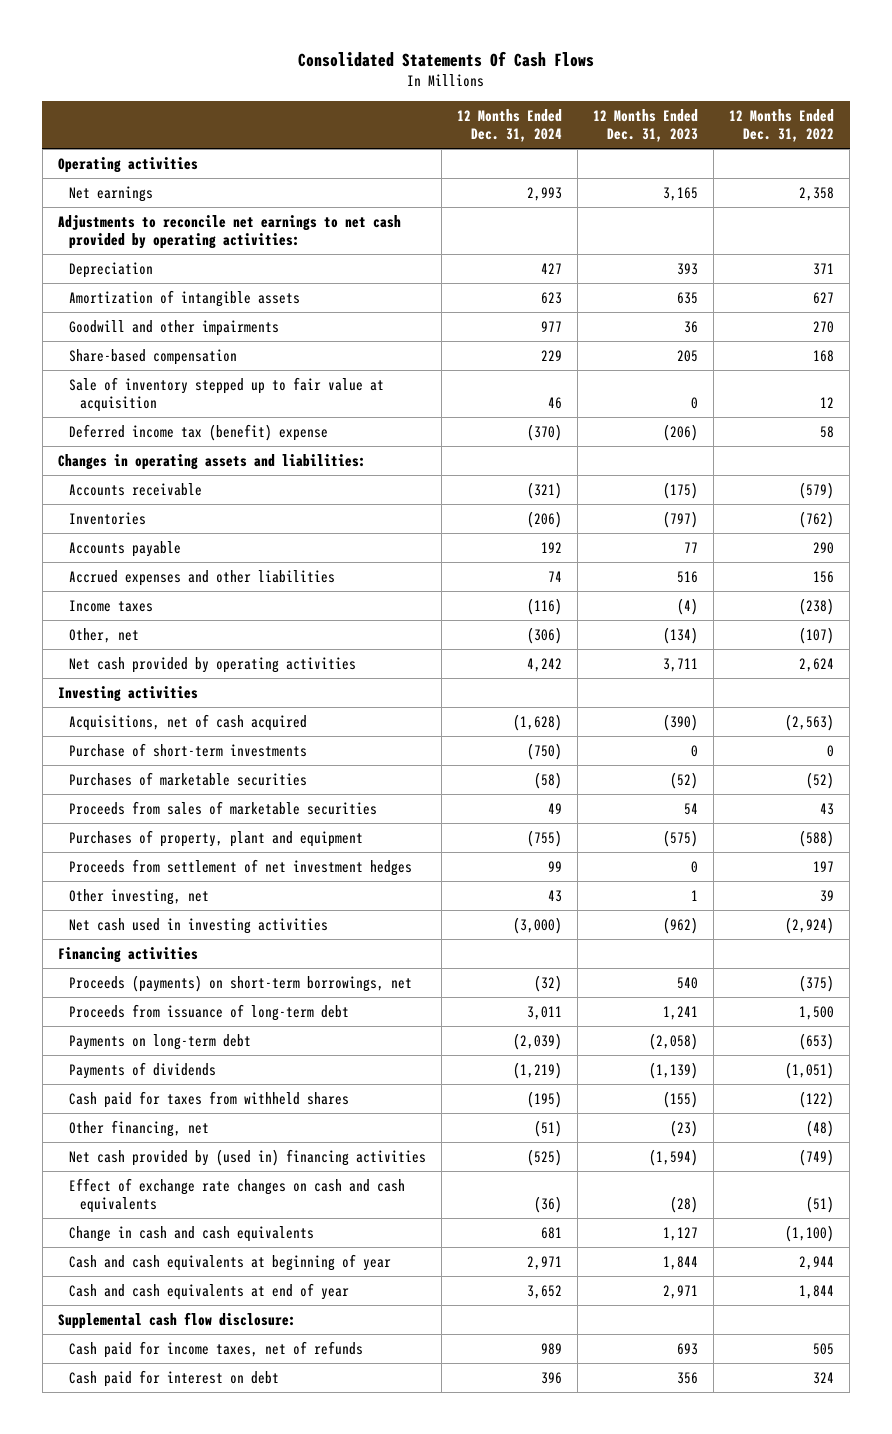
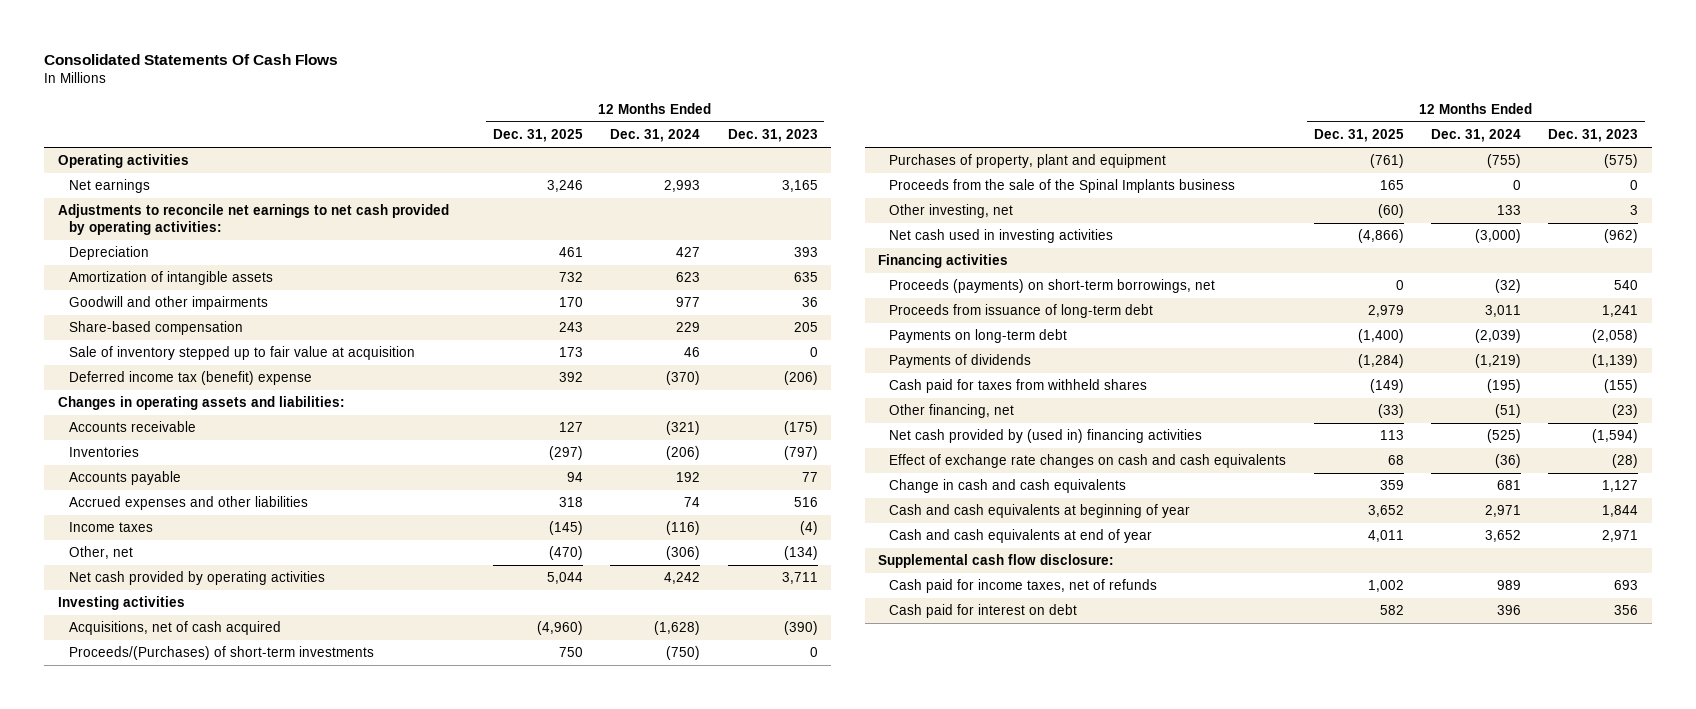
[729,108,835,143] 12 Months Ended Dec. 31, 2022 -> none
none -> [493,129,584,143] Dec. 31, 2025
[68,771,307,786] Purchases of marketable securities -> none
[68,800,377,815] Proceeds from sales of marketable securities -> none
[68,742,307,757] Purchase of short-term investments -> [68,646,374,661] Proceeds/(Purchases) of short-term investments
[68,858,412,876] Proceeds from settlement of net investment hedges -> none
none -> [889,179,1236,194] Proceeds from the sale of the Spinal Implants business
[547,889,562,902] 43 -> [1496,205,1521,216] 133
[691,889,699,901] 1 -> [1630,205,1639,216] 3

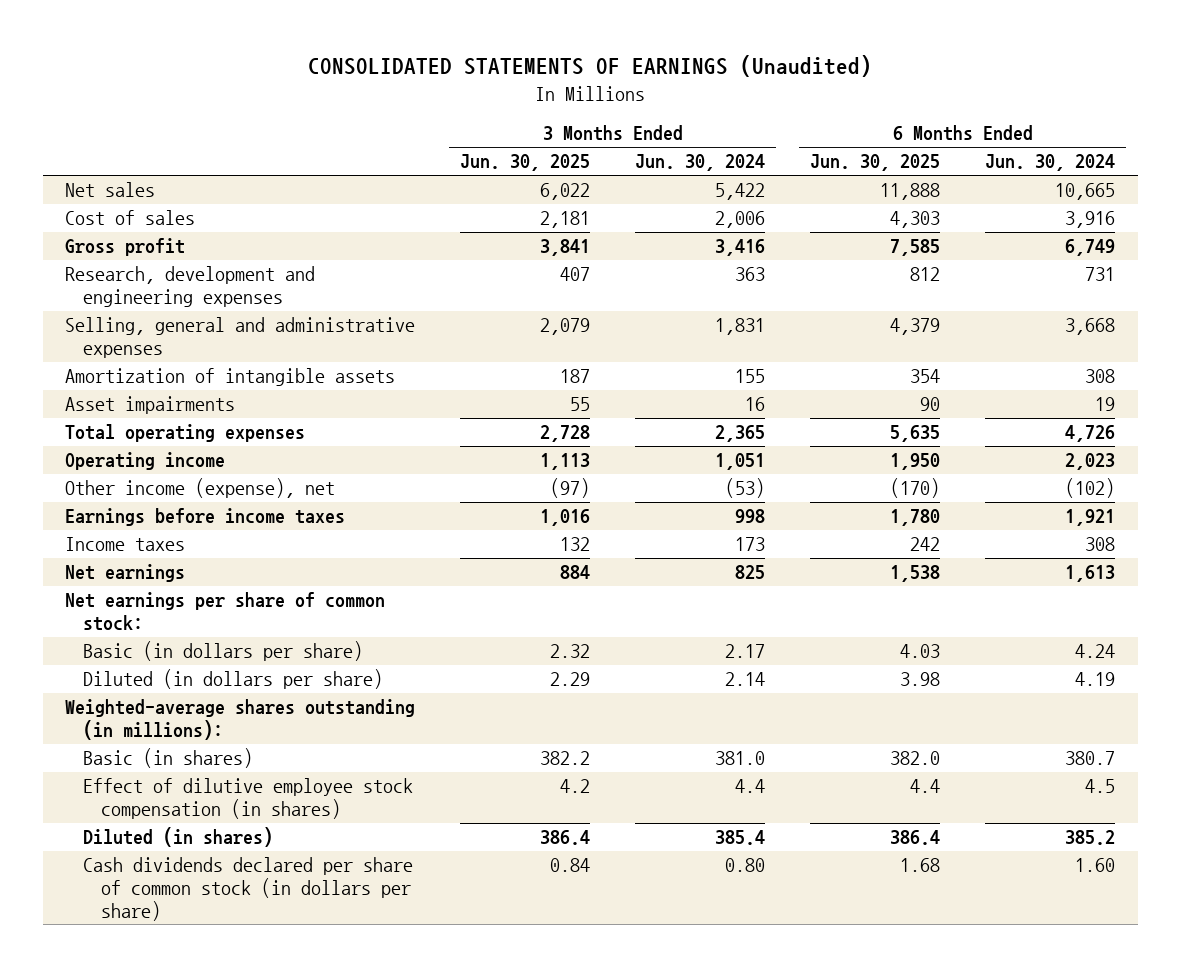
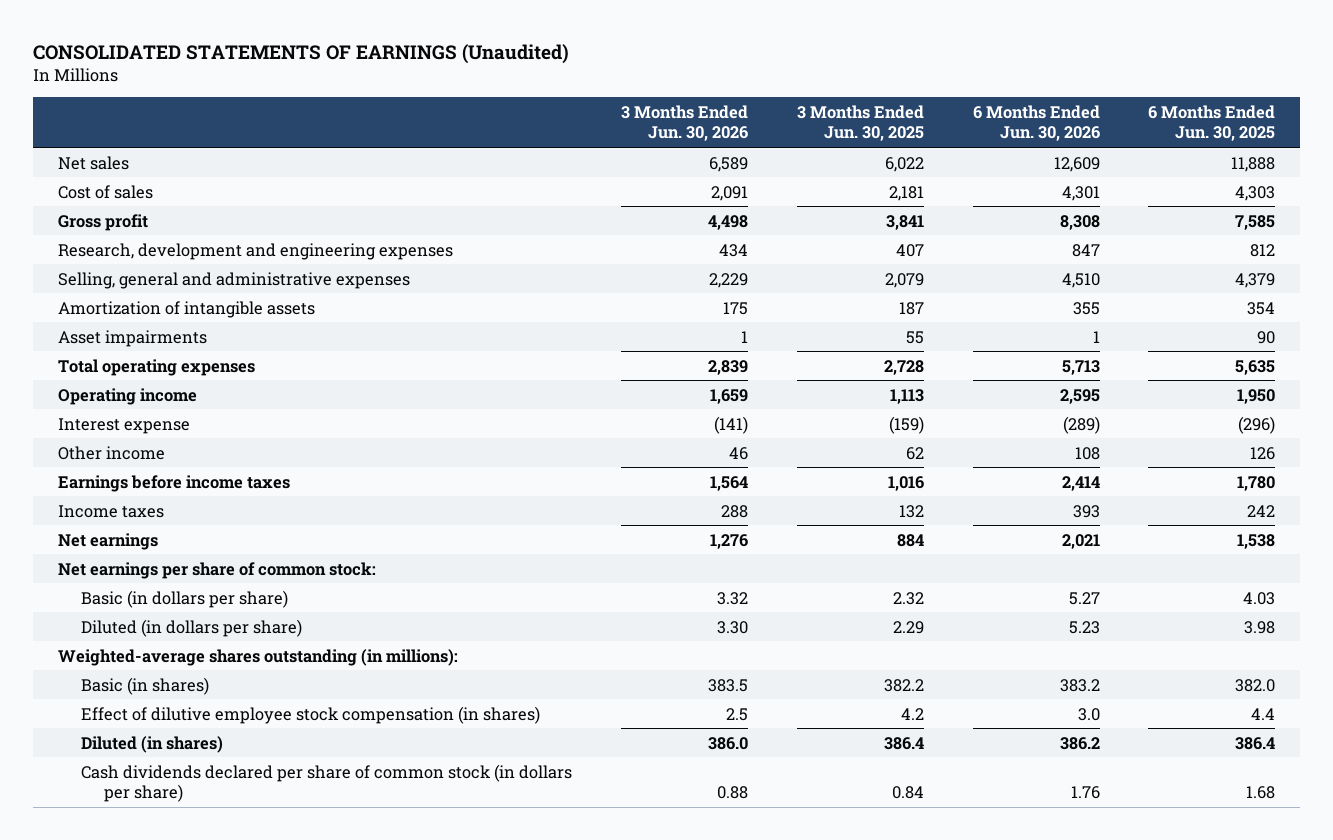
[635,154,766,172] Jun. 30, 2024 -> none
[985,154,1116,172] Jun. 30, 2024 -> none
none -> [620,104,748,142] 3 Months Ended Jun. 30, 2026
none -> [972,104,1100,142] 6 Months Ended Jun. 30, 2026
none -> [57,417,190,434] Interest expense
[65,478,336,499] Other income (expense), net -> [57,445,165,460] Other income
[550,478,591,499] (97) -> [905,446,924,460] 62
[890,478,941,499] (170) -> [1250,446,1276,460] 126

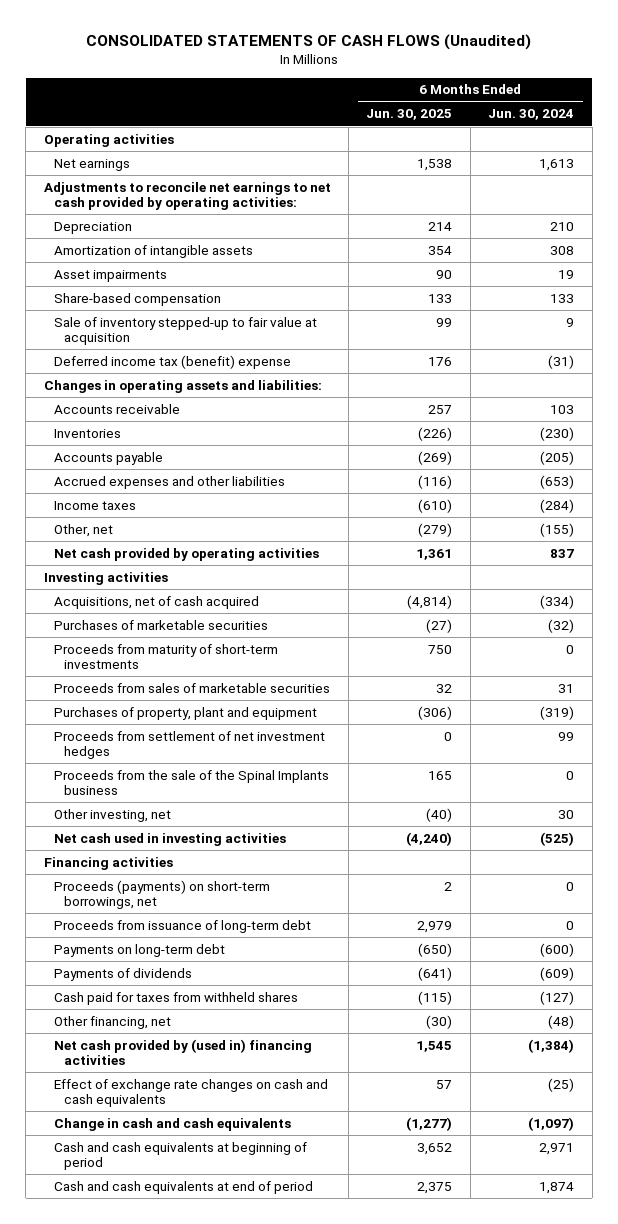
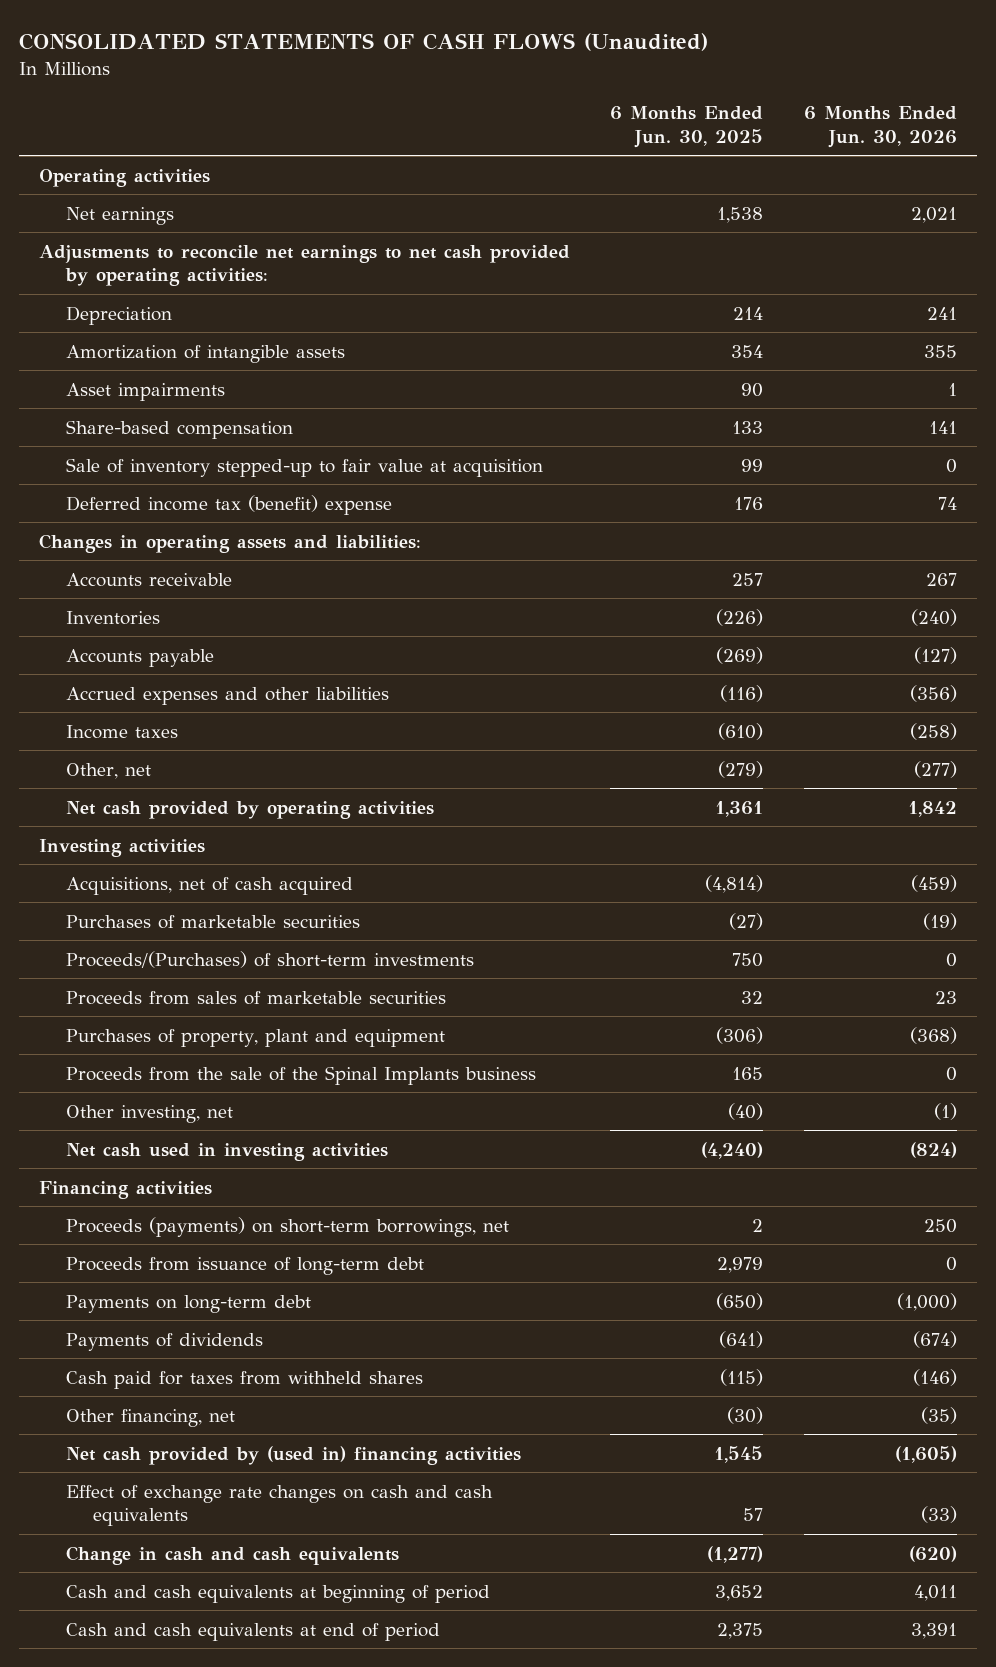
[488,109,575,121] Jun. 30, 2024 -> none
none -> [803,106,957,148] 6 Months Ended Jun. 30, 2026
[53,643,278,670] Proceeds from maturity of short-term investments -> [66,950,475,968] Proceeds/(Purchases) of short-term investments
[53,730,325,760] Proceeds from settlement of net investment hedges -> none

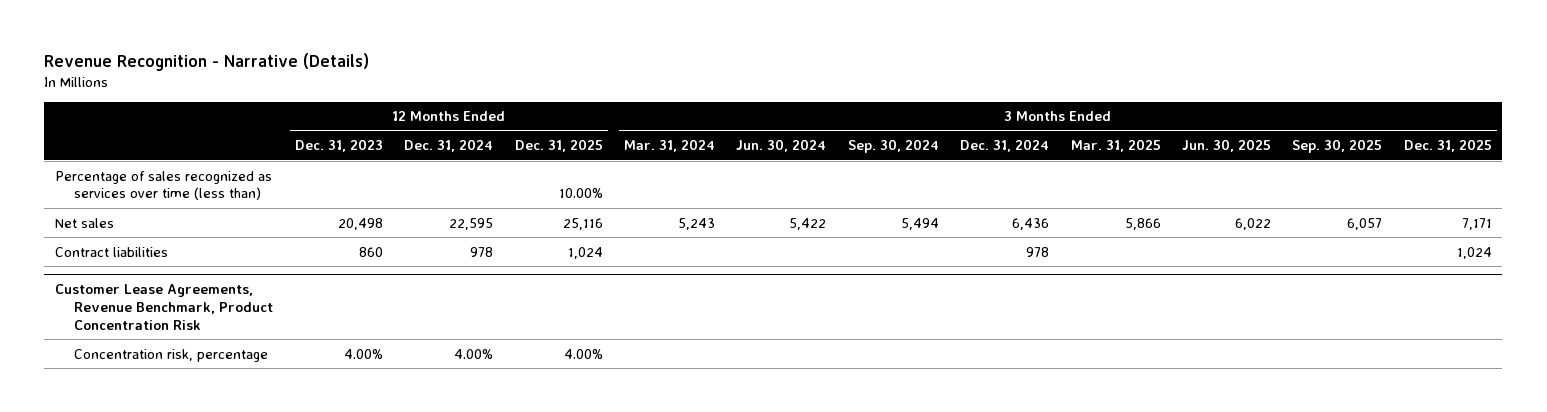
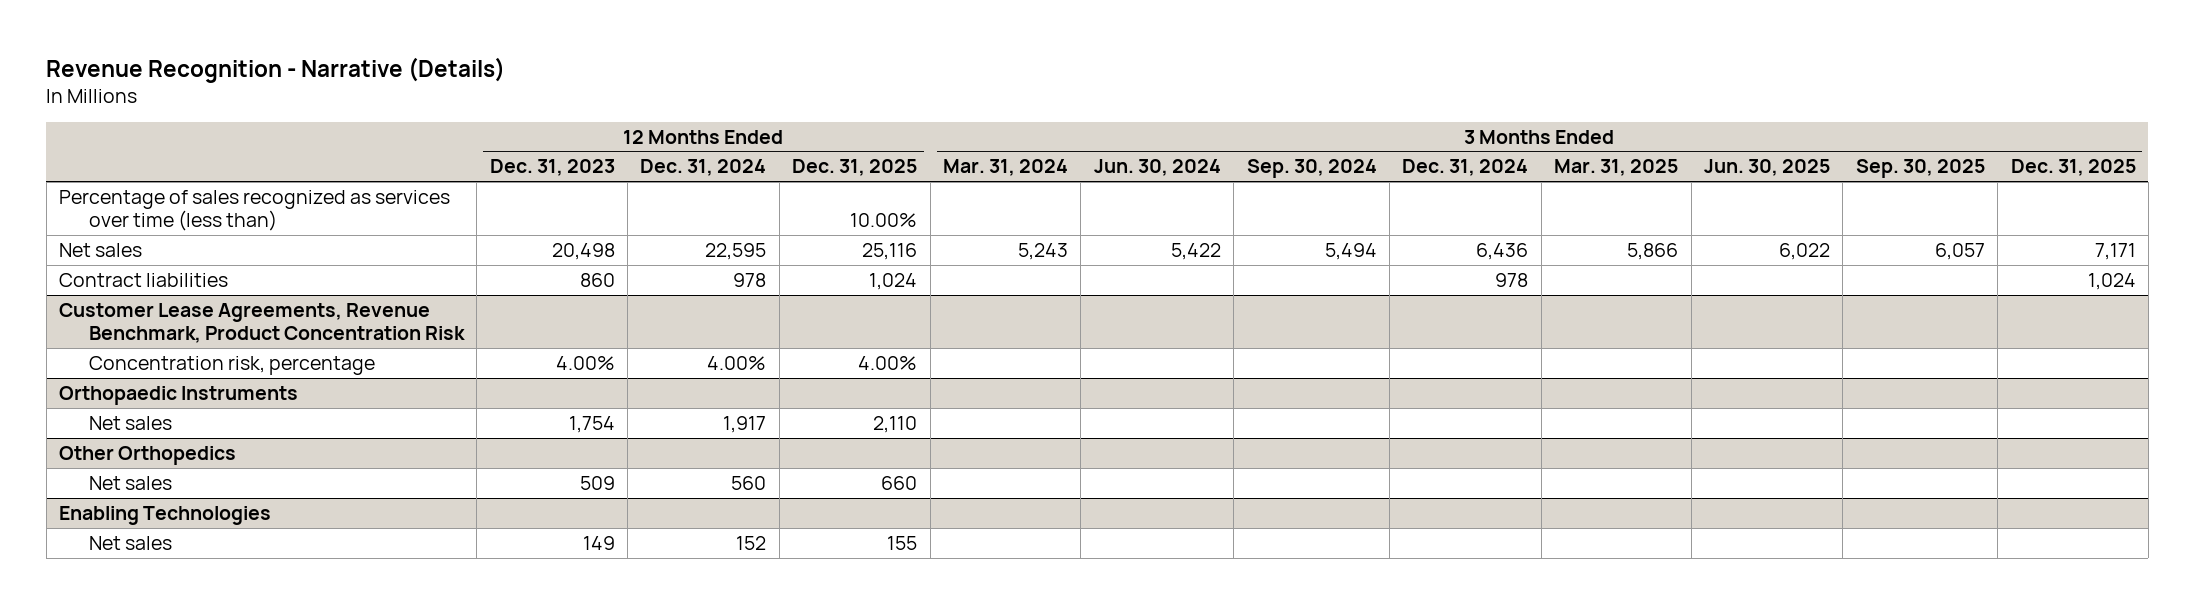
none -> [59,385,299,405] Orthopaedic Instruments
none -> [88,415,172,430] Net sales
none -> [59,445,237,465] Other Orthopedics
none -> [88,475,172,490] Net sales
none -> [59,505,272,525] Enabling Technologies
none -> [88,535,172,550] Net sales

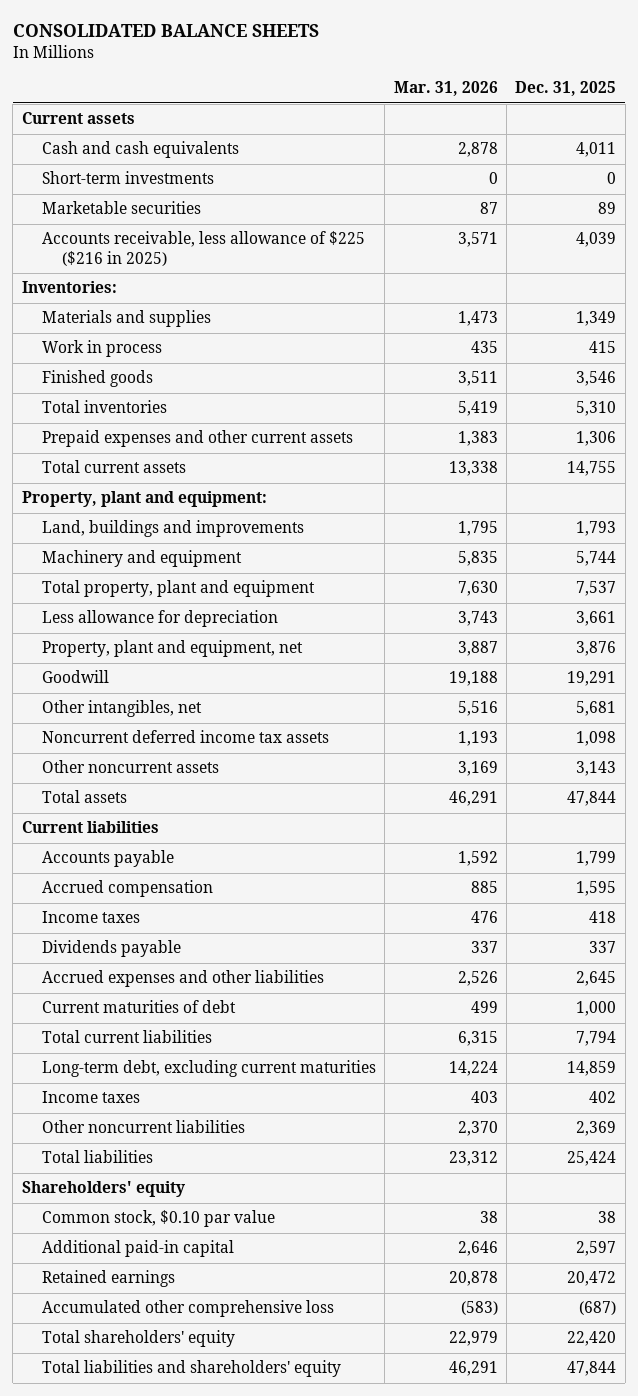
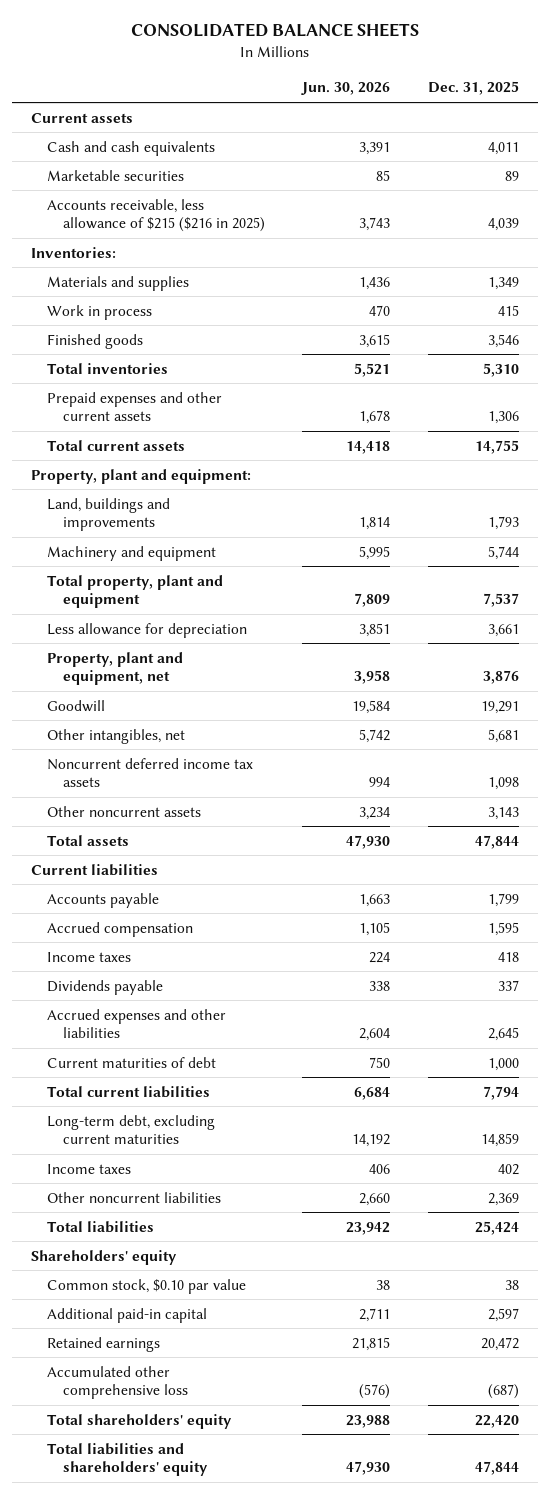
[393,81,498,97] Mar. 31, 2026 -> none
none -> [301,82,391,96] Jun. 30, 2026
[42,171,215,185] Short-term investments -> none
[42,231,366,266] Accounts receivable, less allowance of $225 ($216 in 2025) -> [46,198,265,233] Accounts receivable, less allowance of $215 ($216 in 2025)

